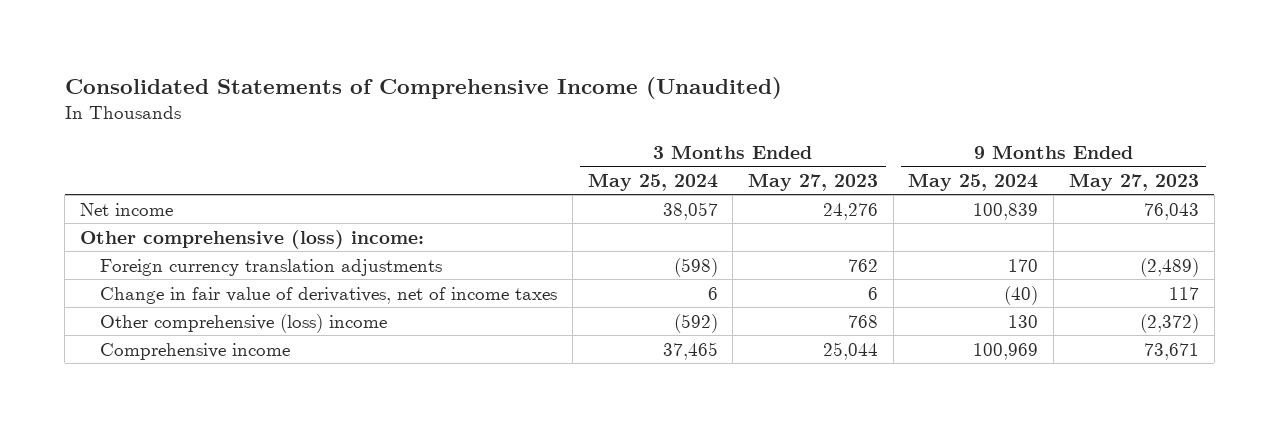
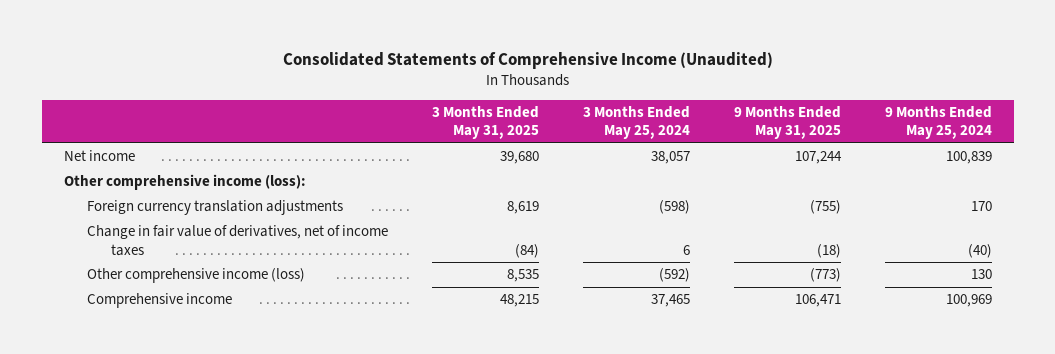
[748,172,879,191] May 27, 2023 -> none
[1068,172,1199,191] May 27, 2023 -> none
none -> [432,105,540,140] 3 Months Ended May 31, 2025
none -> [733,105,841,140] 9 Months Ended May 31, 2025
[80,229,425,249] Other comprehensive (loss) income: -> [63,174,306,191] Other comprehensive income (loss):
[100,313,388,333] Other comprehensive (loss) income -> [87,268,306,284] Other comprehensive income (loss)

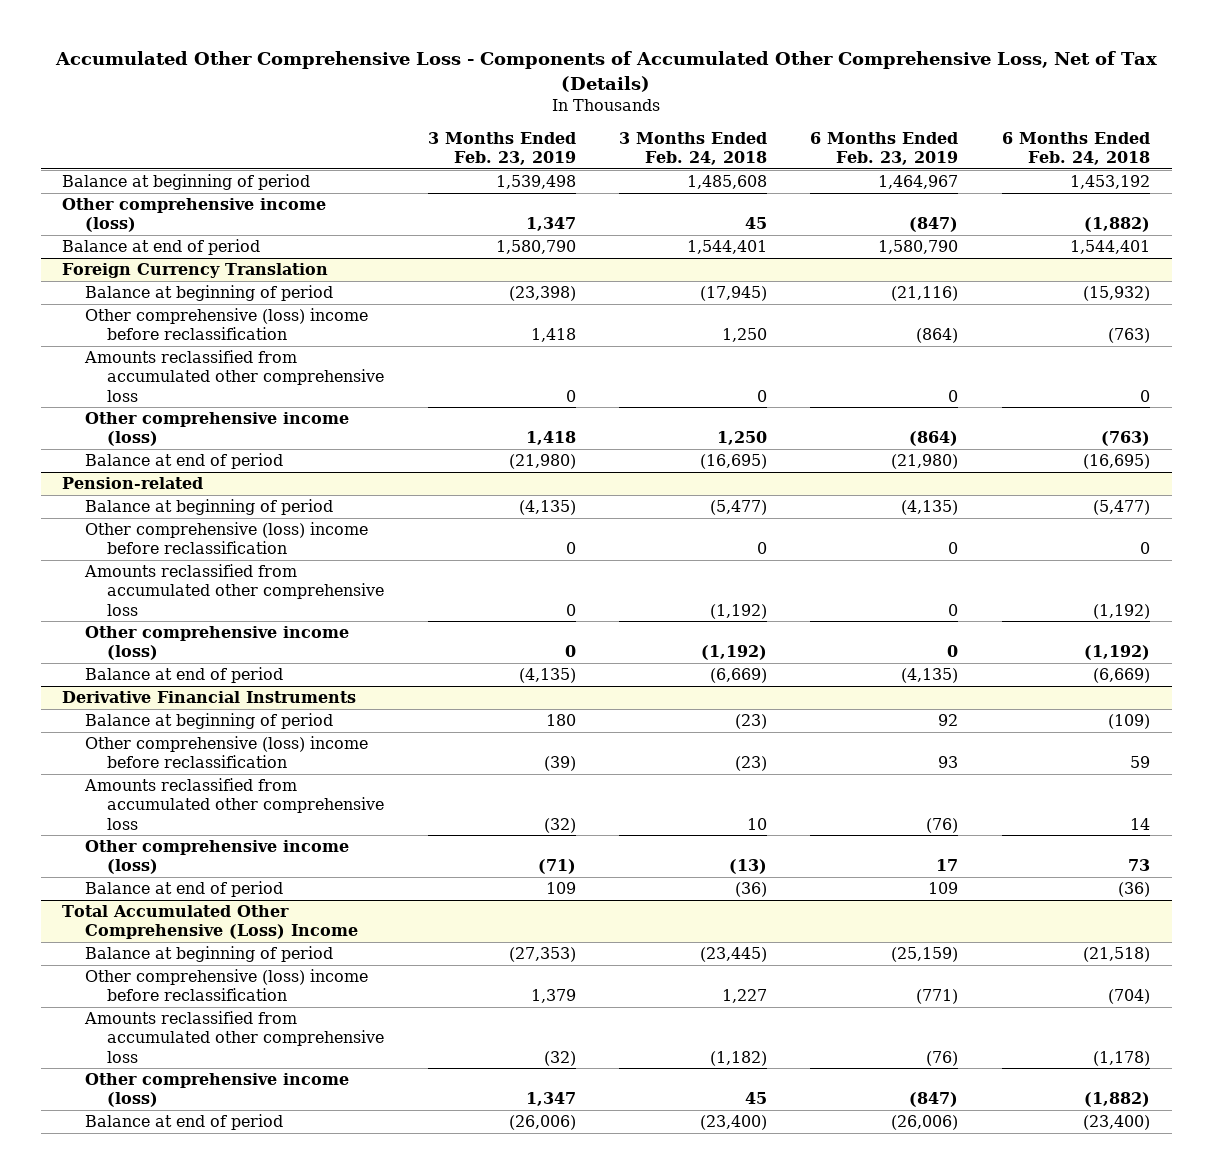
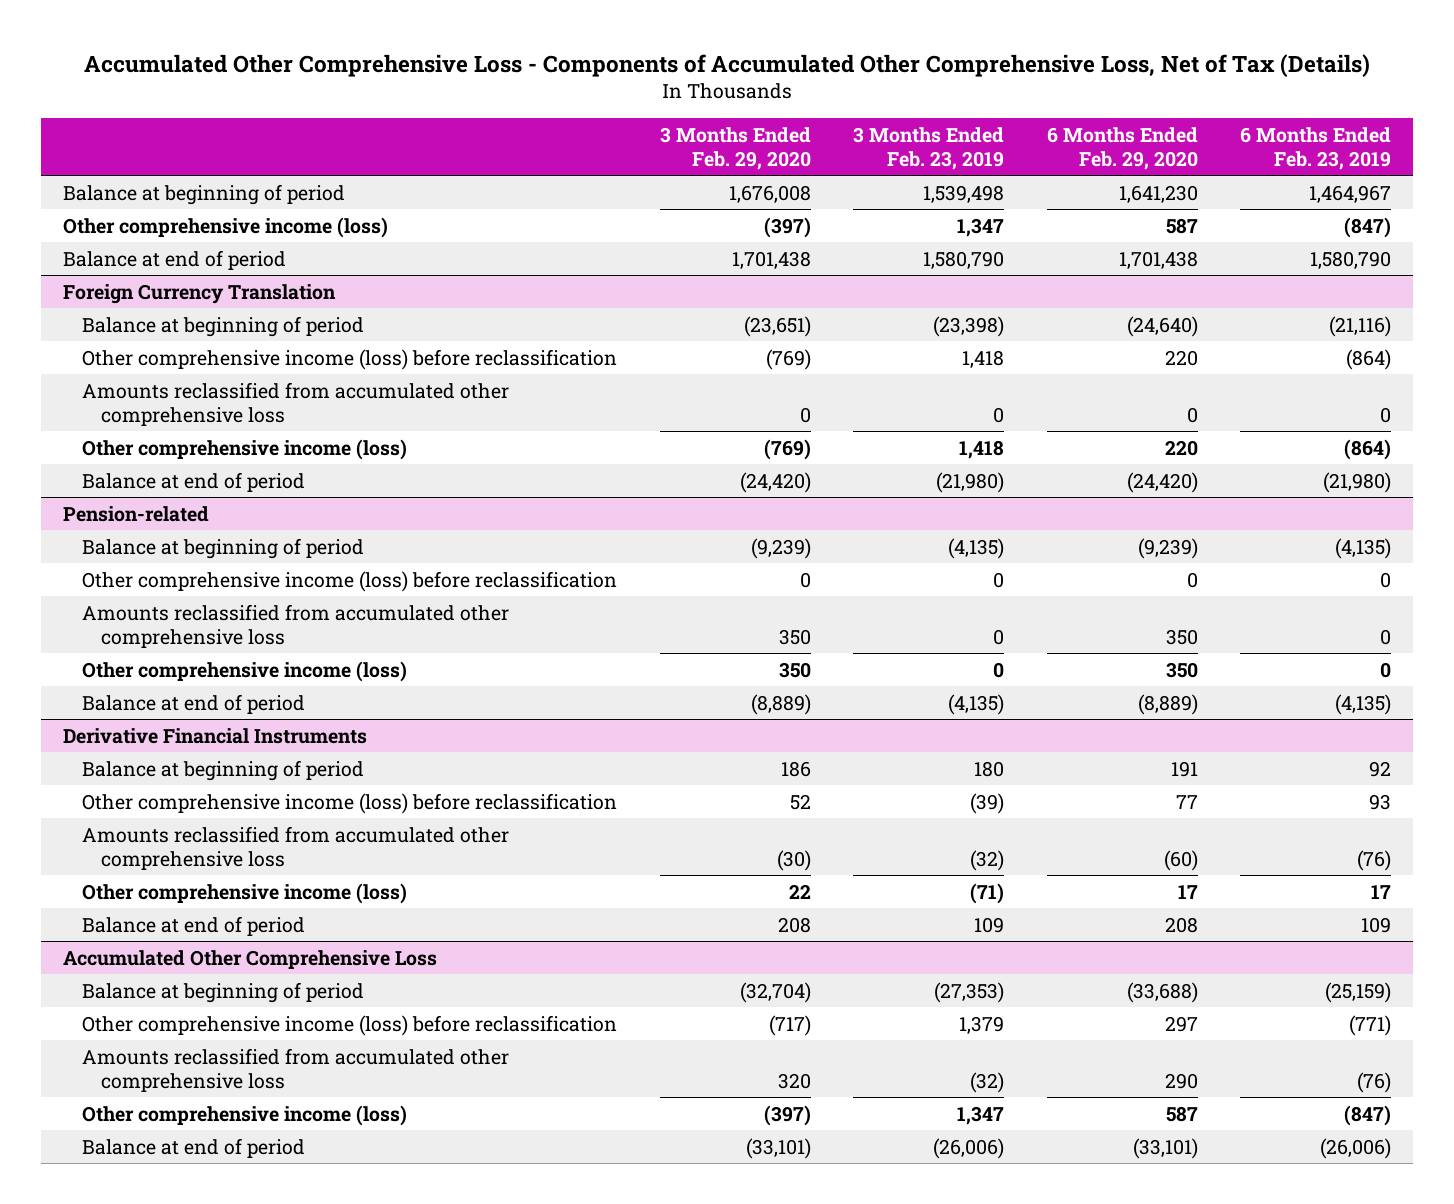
[618,132,767,166] 3 Months Ended Feb. 24, 2018 -> none
[1001,132,1150,166] 6 Months Ended Feb. 24, 2018 -> none
none -> [659,126,811,170] 3 Months Ended Feb. 29, 2020
none -> [1046,126,1198,170] 6 Months Ended Feb. 29, 2020
[84,308,368,341] Other comprehensive (loss) income before reclassification -> [81,348,617,370] Other comprehensive income (loss) before reclassification
[84,522,368,555] Other comprehensive (loss) income before reclassification -> [81,570,617,592] Other comprehensive income (loss) before reclassification
[84,736,368,769] Other comprehensive (loss) income before reclassification -> [81,792,617,814] Other comprehensive income (loss) before reclassification
[62,905,358,940] Total Accumulated Other Comprehensive (Loss) Income -> [62,949,437,969] Accumulated Other Comprehensive Loss
[84,969,368,1002] Other comprehensive (loss) income before reclassification -> [81,1014,617,1036] Other comprehensive income (loss) before reclassification

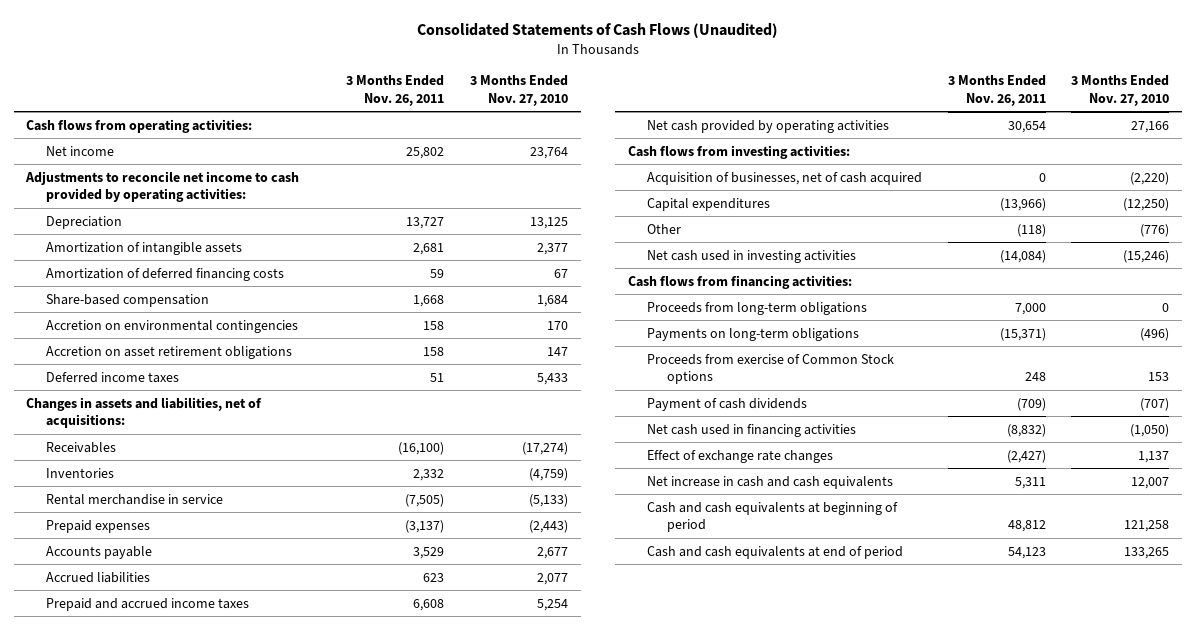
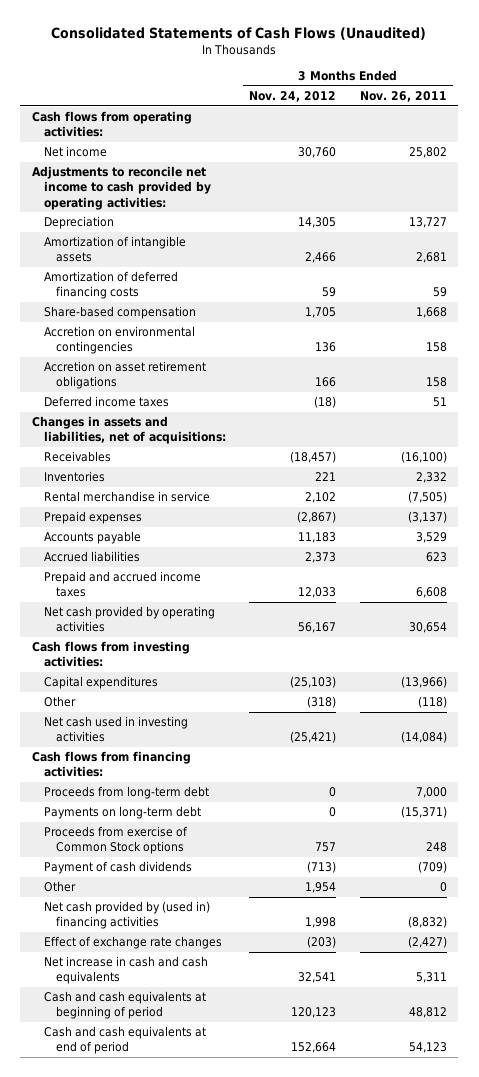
[469,74,568,106] 3 Months Ended Nov. 27, 2010 -> none
none -> [249,90,337,102] Nov. 24, 2012
[647,171,923,185] Acquisition of businesses, net of cash acquired -> none
[647,301,868,315] Proceeds from long-term obligations -> [43,786,209,800] Proceeds from long-term debt
[647,327,860,341] Payments on long-term obligations -> [43,806,201,820] Payments on long-term debt
none -> [43,881,76,893] Other
[647,423,857,437] Net cash used in financing activities -> [43,901,210,930] Net cash provided by (used in) financing activities

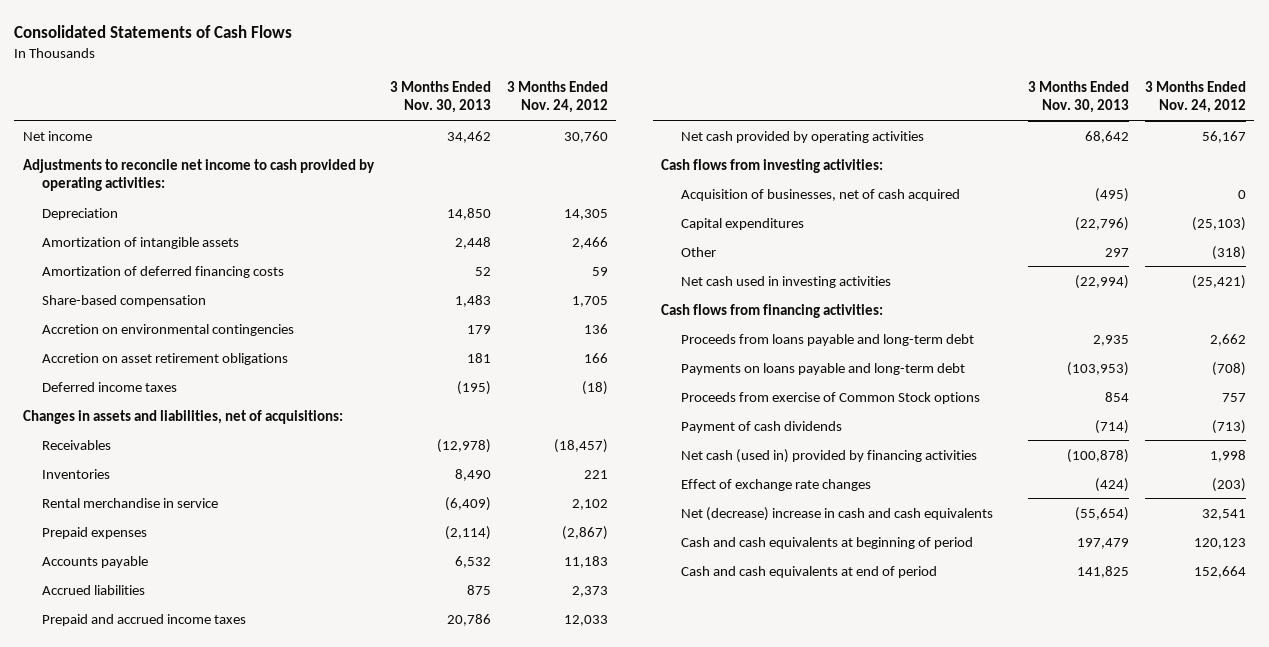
[51,27,427,41] Consolidated Statements of Cash Flows (Unaudited) -> [14,24,293,38] Consolidated Statements of Cash Flows
[359,90,447,102] Nov. 26, 2011 -> none
none -> [389,81,491,114] 3 Months Ended Nov. 30, 2013
[31,111,192,138] Cash flows from operating activities: -> none
none -> [680,188,960,201] Acquisition of businesses, net of cash acquired
[43,786,209,800] Proceeds from long-term debt -> [680,333,974,346] Proceeds from loans payable and long-term debt
[329,787,337,798] 0 -> [1210,333,1247,346] 2,662
[43,806,201,820] Payments on long-term debt -> [680,362,965,375] Payments on loans payable and long-term debt
[329,807,337,818] 0 -> [1212,361,1247,376] (708)
[43,881,76,893] Other -> none
[43,901,210,930] Net cash provided by (used in) financing activities -> [680,448,977,463] Net cash (used in) provided by financing activities
[43,956,208,985] Net increase in cash and cash equivalents -> [680,506,993,521] Net (decrease) increase in cash and cash equivalents

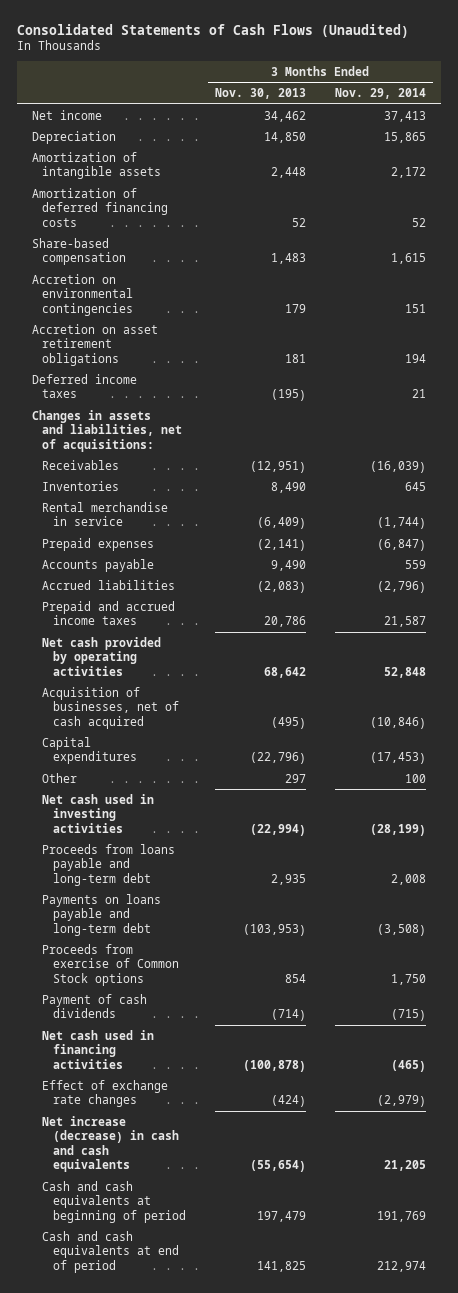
[14,24,293,38] Consolidated Statements of Cash Flows -> [17,23,410,38] Consolidated Statements of Cash Flows (Unaudited)
[506,81,608,114] 3 Months Ended Nov. 24, 2012 -> none
none -> [335,88,427,100] Nov. 29, 2014
[22,158,375,191] Adjustments to reconcile net income to cash provided by operating activities: -> none
[436,438,491,453] (12,978) -> [249,460,306,473] (12,951)
[444,525,491,540] (2,114) -> [256,538,306,551] (2,141)
[454,555,491,568] 6,532 -> [270,559,306,571] 9,490
[466,584,491,595] 875 -> [256,580,306,593] (2,083)
[661,158,884,173] Cash flows from investing activities: -> none
[661,303,884,318] Cash flows from financing activities: -> none
[680,448,977,463] Net cash (used in) provided by financing activities -> [42,1029,155,1069] Net cash used in financing activities
[680,506,993,521] Net (decrease) increase in cash and cash equivalents -> [42,1115,179,1173] Net increase (decrease) in cash and cash equivalents

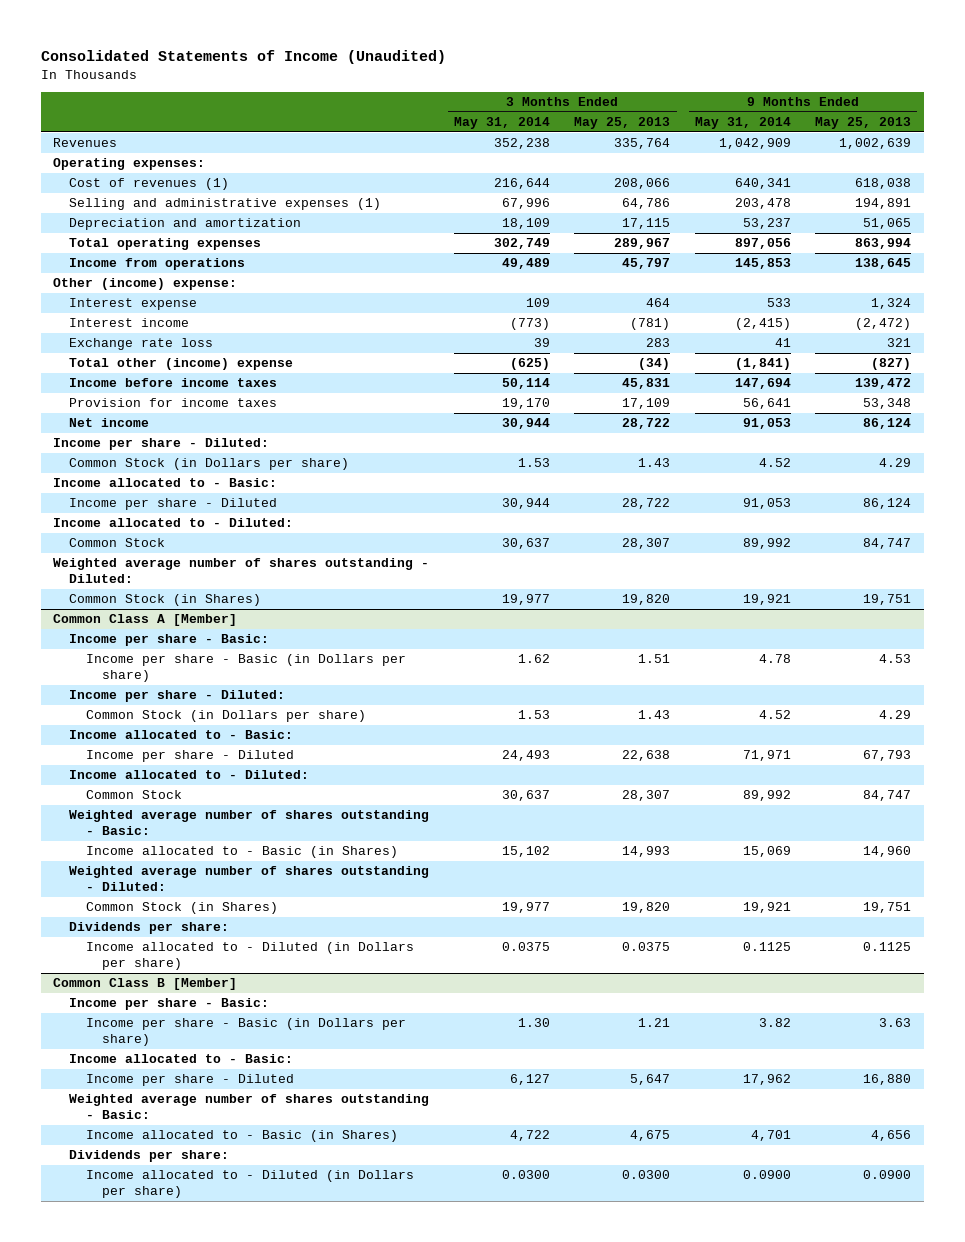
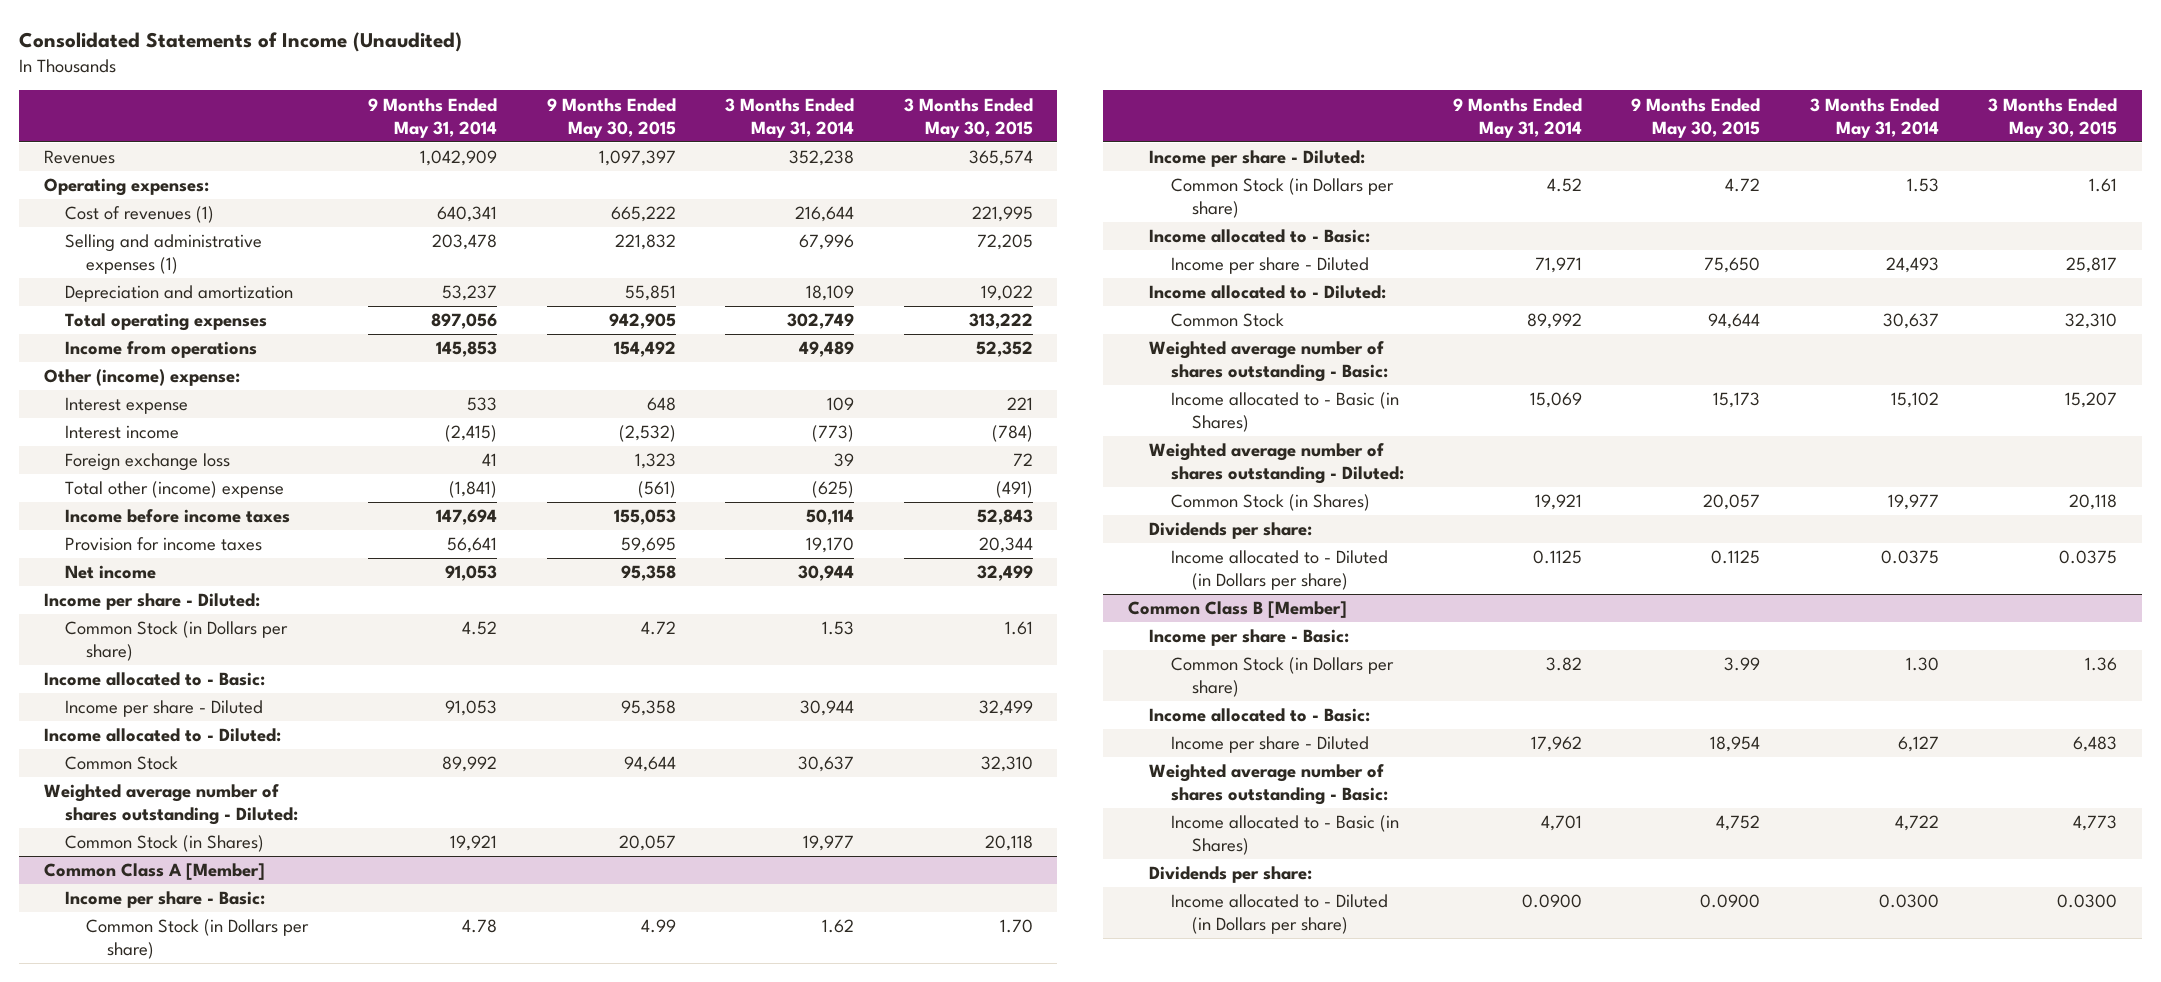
[574,116,671,129] May 25, 2013 -> none
[815,116,912,129] May 25, 2013 -> none
none -> [546,97,676,138] 9 Months Ended May 30, 2015
none -> [903,97,1033,138] 3 Months Ended May 30, 2015
[69,338,214,351] Exchange rate loss -> [64,453,230,472] Foreign exchange loss
[85,654,406,683] Income per share - Basic (in Dollars per share) -> [85,919,309,960] Common Stock (in Dollars per share)
[85,1018,406,1047] Income per share - Basic (in Dollars per share) -> [1170,657,1394,698] Common Stock (in Dollars per share)

